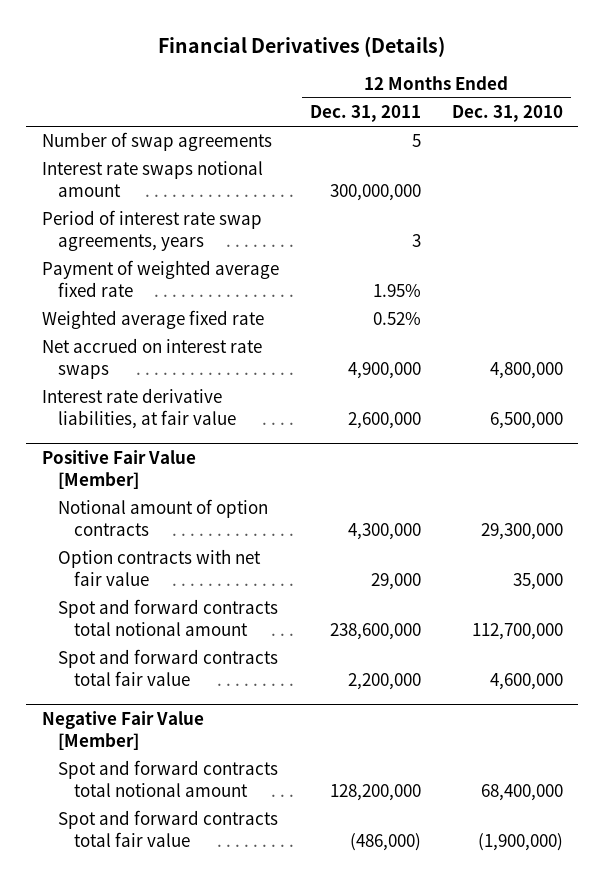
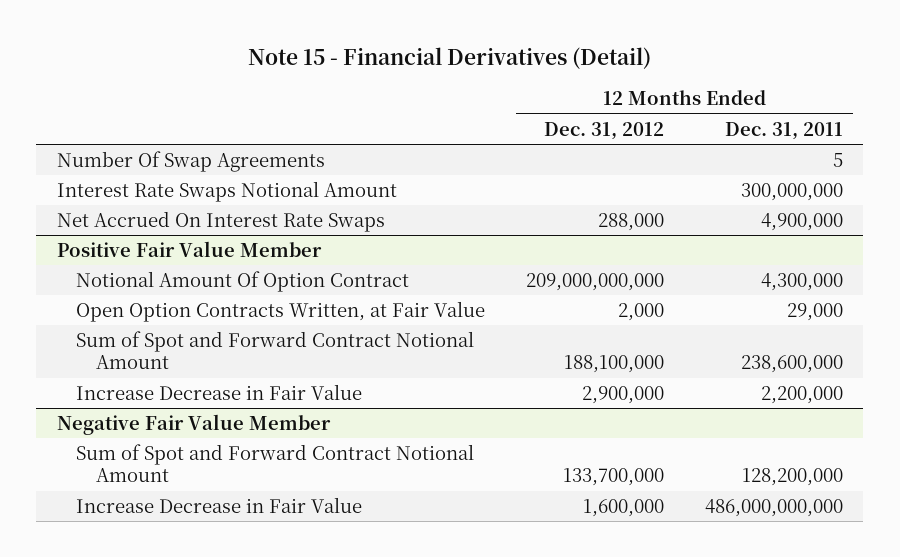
[158,35,446,57] Financial Derivatives (Details) -> [247,46,651,69] Note 15 - Financial Derivatives (Detail)
[451,105,563,123] Dec. 31, 2010 -> none
none -> [544,121,665,140] Dec. 31, 2012
[41,210,262,252] Period of interest rate swap agreements, years -> none
[41,260,279,298] Payment of weighted average fixed rate -> none
[41,310,264,330] Weighted average fixed rate -> none
[41,388,236,430] Interest rate derivative liabilities, at fair value -> none
[41,132,272,152] Number of swap agreements -> [56,150,325,172] Number Of Swap Agreements
[41,161,263,198] Interest rate swaps notional amount -> [56,180,397,202] Interest Rate Swaps Notional Amount
[41,338,262,380] Net accrued on interest rate swaps -> [56,210,385,232] Net Accrued On Interest Rate Swaps
[41,450,196,490] Positive Fair Value [Member] -> [56,240,322,257] Positive Fair Value Member
[57,499,268,537] Notional amount of option contracts -> [76,270,410,292] Notional Amount Of Option Contract
[57,549,261,587] Option contracts with net fair value -> [76,300,486,322] Open Option Contracts Written, at Fair Value
[57,599,278,637] Spot and forward contracts total notional amount -> [76,330,475,370] Sum of Spot and Forward Contract Notional Amount
[57,649,278,687] Spot and forward contracts total fair value -> [76,383,363,400] Increase Decrease in Fair Value
[41,711,204,751] Negative Fair Value [Member] -> [56,413,331,435] Negative Fair Value Member
[57,760,278,798] Spot and forward contracts total notional amount -> [76,443,475,483] Sum of Spot and Forward Contract Notional Amount
[57,810,278,848] Spot and forward contracts total fair value -> [76,496,363,513] Increase Decrease in Fair Value
[349,833,421,852] (486,000) -> [705,498,844,517] 486,000,000,000

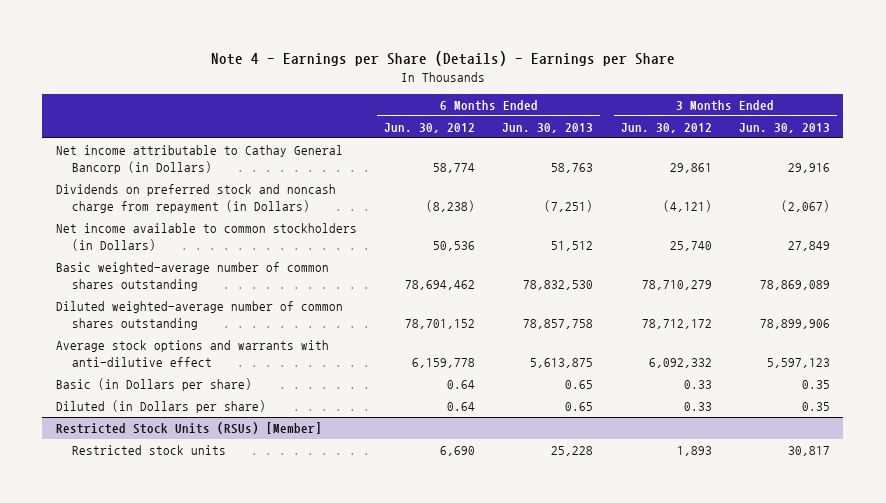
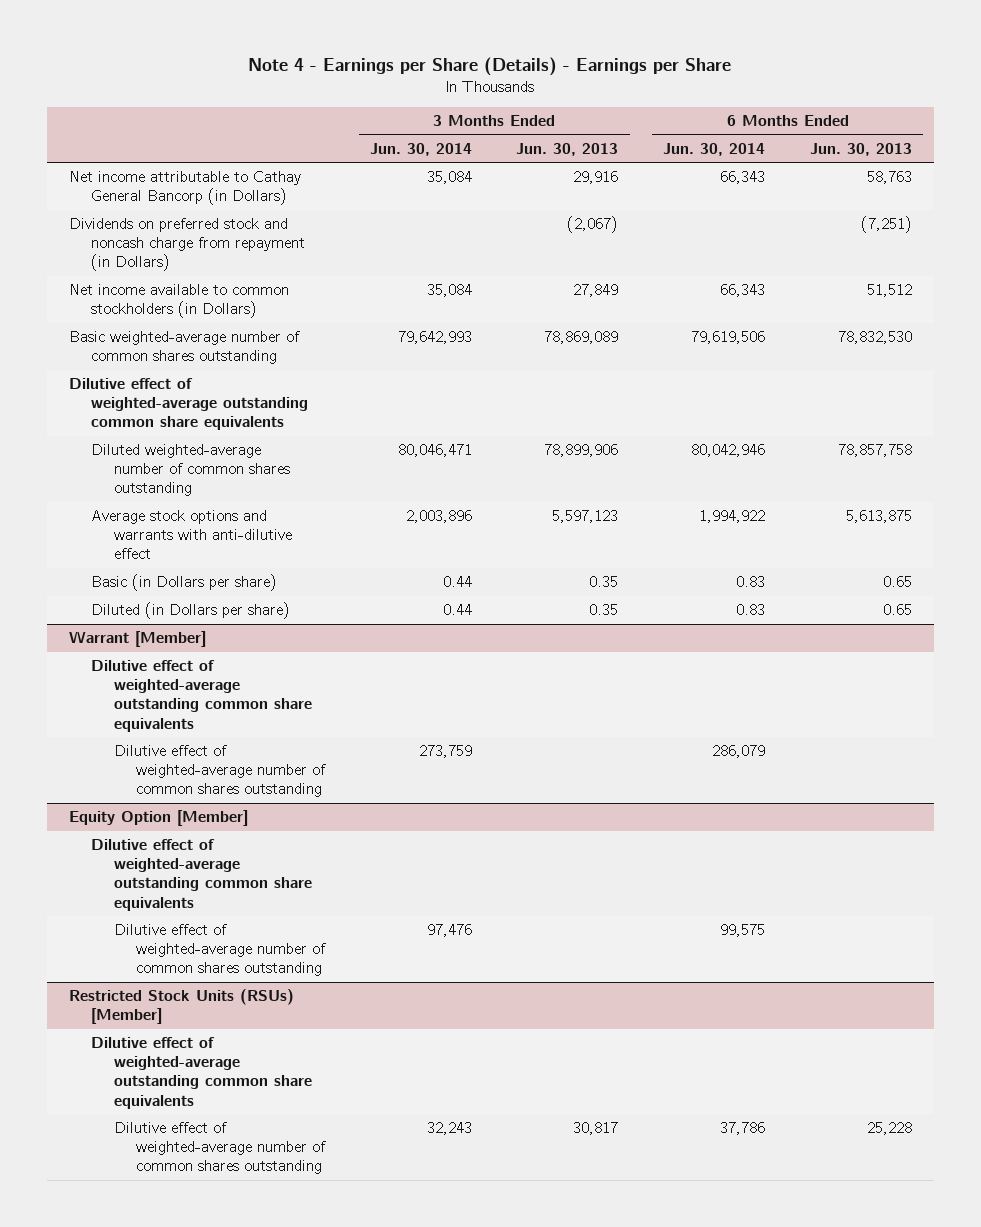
[384,123,476,134] Jun. 30, 2012 -> none
[620,123,712,134] Jun. 30, 2012 -> none
none -> [369,142,472,156] Jun. 30, 2014
none -> [663,142,766,156] Jun. 30, 2014
none -> [68,378,309,431] Dilutive effect of weighted-average outstanding common share equivalents
none -> [68,631,206,648] Warrant [Member]
none -> [91,660,312,732] Dilutive effect of weighted-average outstanding common share equivalents
none -> [113,745,326,798] Dilutive effect of weighted-average number of common shares outstanding
none -> [68,810,248,827] Equity Option [Member]
none -> [91,839,312,911] Dilutive effect of weighted-average outstanding common share equivalents
none -> [113,924,326,977] Dilutive effect of weighted-average number of common shares outstanding
none -> [91,1037,312,1109] Dilutive effect of weighted-average outstanding common share equivalents
[71,445,226,456] Restricted stock units -> [113,1122,326,1175] Dilutive effect of weighted-average number of common shares outstanding

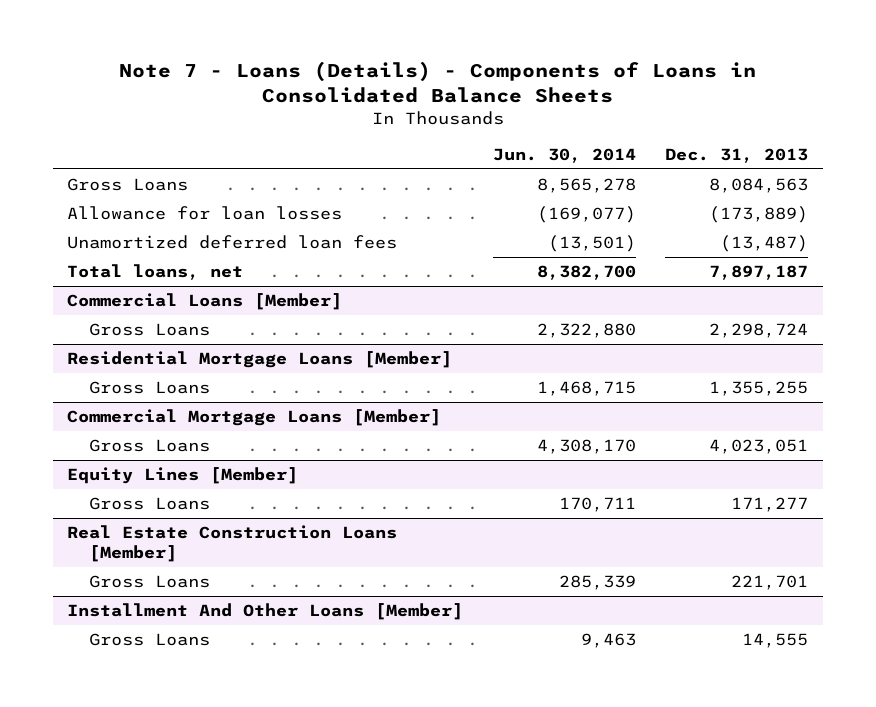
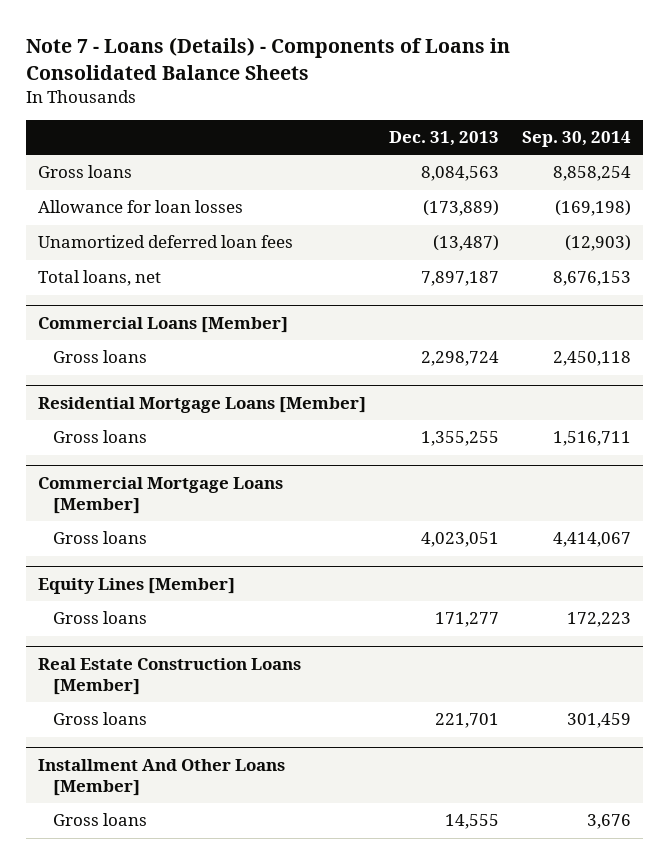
[492,147,636,163] Jun. 30, 2014 -> none
none -> [522,131,632,148] Sep. 30, 2014
[67,177,189,191] Gross Loans -> [37,165,132,179] Gross loans
[89,322,211,336] Gross Loans -> [52,350,147,364] Gross loans
[89,380,211,394] Gross Loans -> [52,430,147,444] Gross loans
[89,438,211,452] Gross Loans -> [52,531,147,545] Gross loans
[89,496,211,510] Gross Loans -> [52,611,147,625] Gross loans
[89,574,211,588] Gross Loans -> [52,712,147,726] Gross loans
[89,632,211,646] Gross Loans -> [52,813,147,827] Gross loans

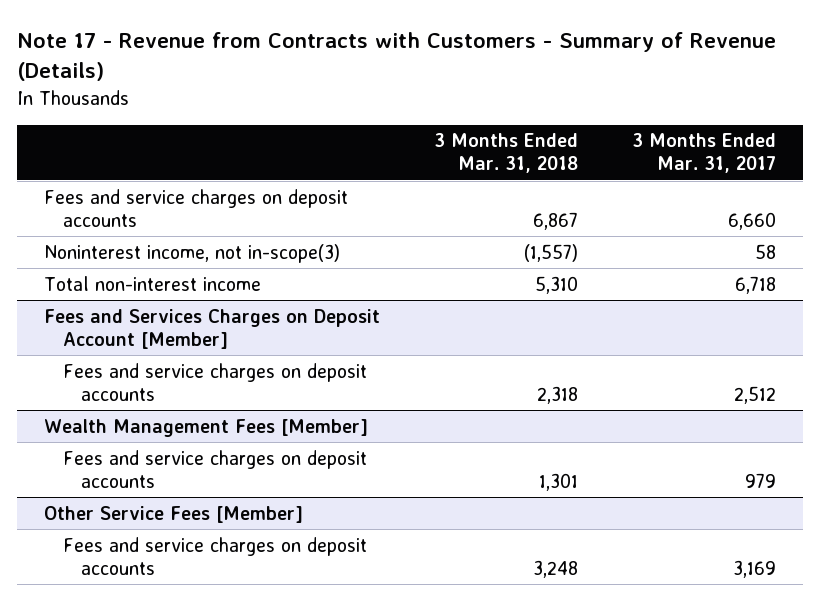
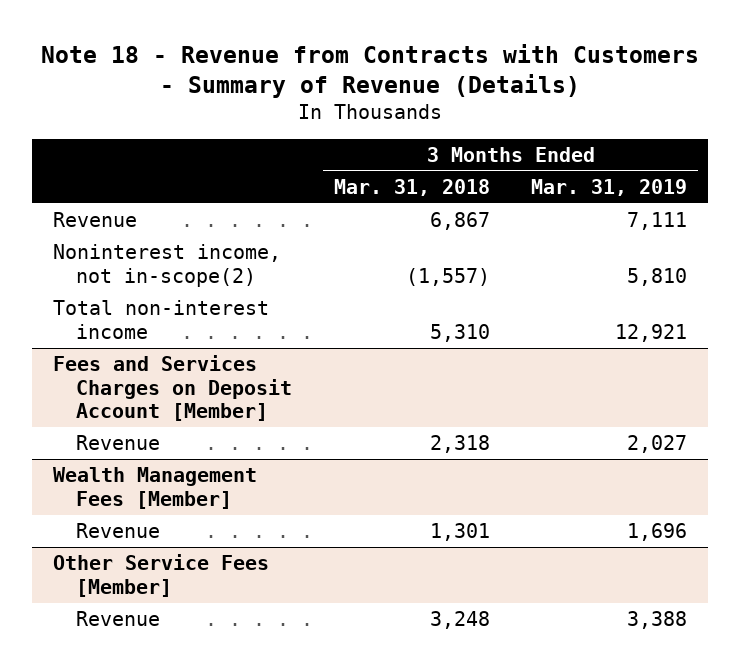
[17,31,777,82] Note 17 - Revenue from Contracts with Customers - Summary of Revenue (Details) -> [41,43,700,99] Note 18 - Revenue from Contracts with Customers - Summary of Revenue (Details)
[632,133,777,174] 3 Months Ended Mar. 31, 2017 -> none
none -> [531,179,688,197] Mar. 31, 2019
[44,188,349,227] Fees and service charges on deposit accounts -> [53,212,138,228] Revenue
[44,243,341,263] Noninterest income, not in-scope(3) -> [53,244,282,287] Noninterest income, not in-scope(2)
[62,362,367,401] Fees and service charges on deposit accounts -> [76,435,161,451] Revenue
[62,449,367,488] Fees and service charges on deposit accounts -> [76,523,161,539] Revenue
[62,536,367,575] Fees and service charges on deposit accounts -> [76,611,161,627] Revenue

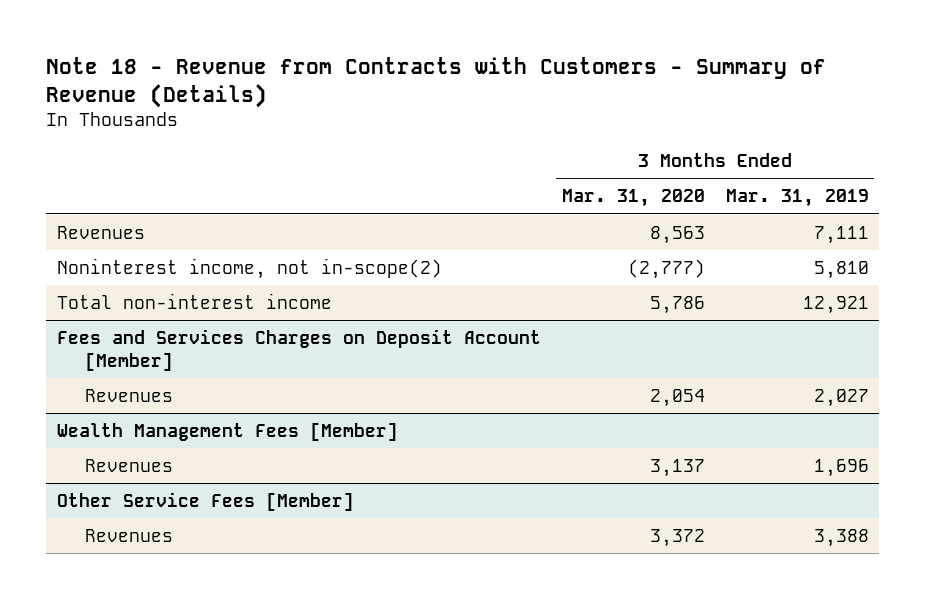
[333,179,490,197] Mar. 31, 2018 -> none
none -> [561,189,705,208] Mar. 31, 2020
[53,212,138,228] Revenue -> [56,225,145,239] Revenues
[76,435,161,451] Revenue -> [84,388,173,402] Revenues
[76,523,161,539] Revenue -> [84,458,173,472] Revenues
[76,611,161,627] Revenue -> [84,528,173,542] Revenues

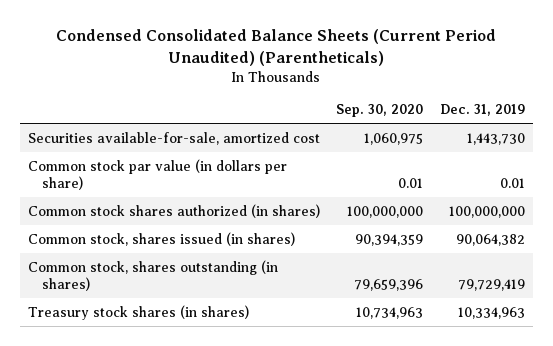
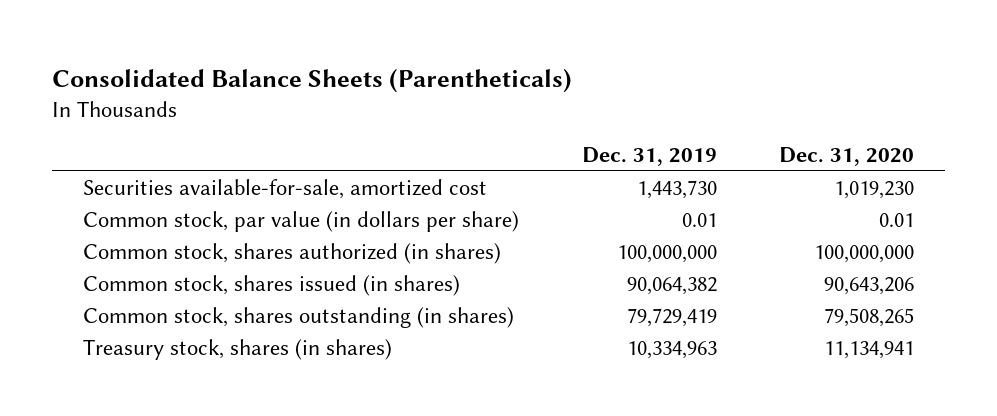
[56,29,497,66] Condensed Consolidated Balance Sheets (Current Period Unaudited) (Parentheticals) -> [52,67,573,93] Consolidated Balance Sheets (Parentheticals)
[336,104,424,118] Sep. 30, 2020 -> none
none -> [778,147,914,167] Dec. 31, 2020
[27,158,287,190] Common stock par value (in dollars per share) -> [83,211,520,233] Common stock, par value (in dollars per share)
[27,203,320,218] Common stock shares authorized (in shares) -> [83,243,502,265] Common stock, shares authorized (in shares)
[27,304,249,320] Treasury stock shares (in shares) -> [83,339,393,361] Treasury stock, shares (in shares)

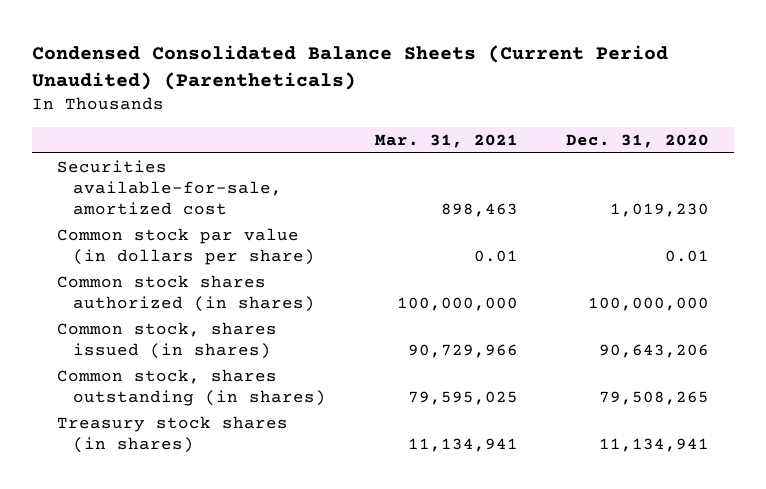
[52,67,573,93] Consolidated Balance Sheets (Parentheticals) -> [32,45,669,90] Condensed Consolidated Balance Sheets (Current Period Unaudited) (Parentheticals)
[581,147,717,167] Dec. 31, 2019 -> none
none -> [374,133,518,148] Mar. 31, 2021
[83,211,520,233] Common stock, par value (in dollars per share) -> [56,228,316,266] Common stock par value (in dollars per share)
[83,243,502,265] Common stock, shares authorized (in shares) -> [56,275,316,313] Common stock shares authorized (in shares)
[83,339,393,361] Treasury stock, shares (in shares) -> [56,416,288,454] Treasury stock shares (in shares)

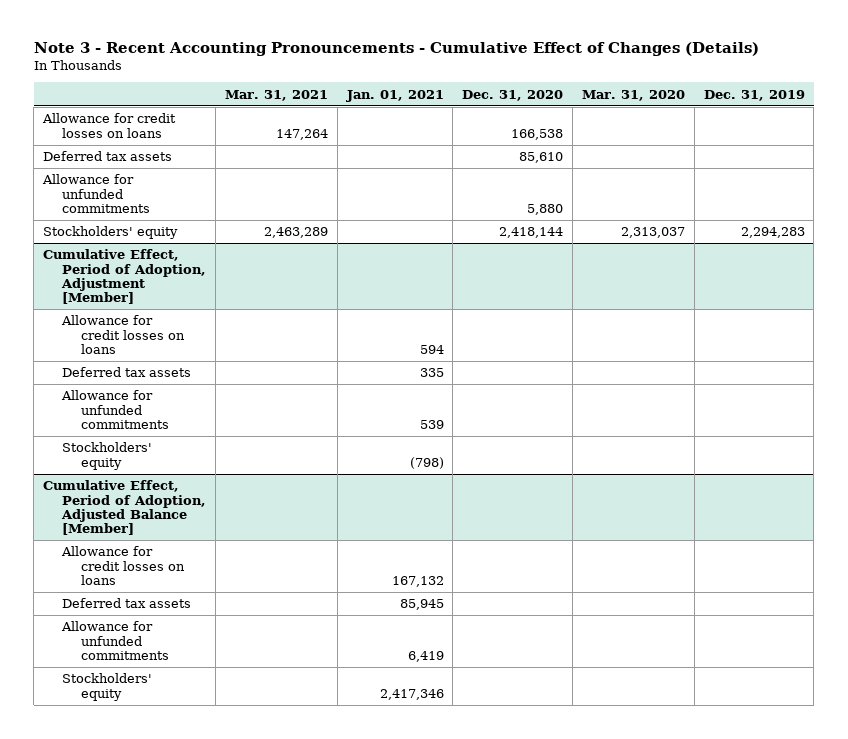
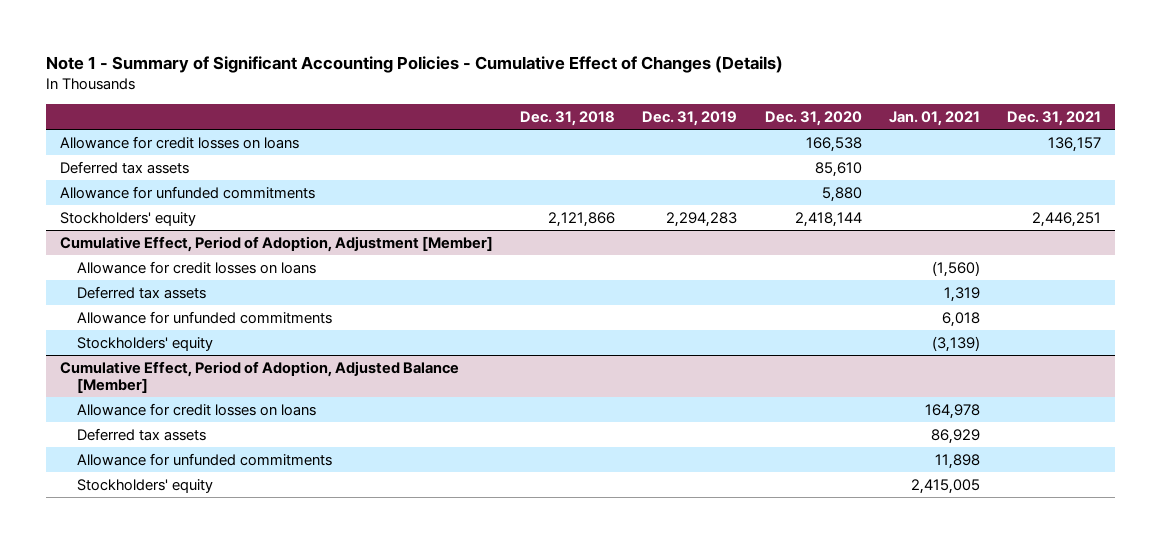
[33,42,759,57] Note 3 - Recent Accounting Pronouncements - Cumulative Effect of Changes (Details) -> [46,56,784,74] Note 1 - Summary of Significant Accounting Policies - Cumulative Effect of Changes (Details)
[224,89,328,101] Mar. 31, 2021 -> none
[581,89,685,101] Mar. 31, 2020 -> none
none -> [520,111,616,127] Dec. 31, 2018
none -> [1007,111,1102,127] Dec. 31, 2021
[419,344,444,354] 594 -> [931,260,980,277] (1,560)
[419,368,444,378] 335 -> [943,286,980,302] 1,319
[419,419,444,429] 539 -> [941,311,980,327] 6,018
[409,456,444,469] (798) -> [931,335,980,352] (3,139)
[391,575,444,587] 167,132 -> [924,403,980,419] 164,978
[399,599,444,611] 85,945 -> [930,428,980,444] 86,929
[407,650,444,662] 6,419 -> [934,453,980,469] 11,898
[379,688,444,700] 2,417,346 -> [910,478,980,494] 2,415,005

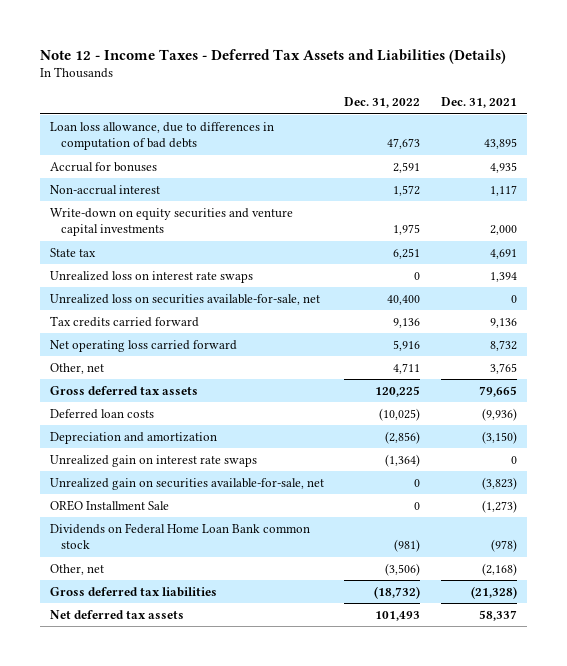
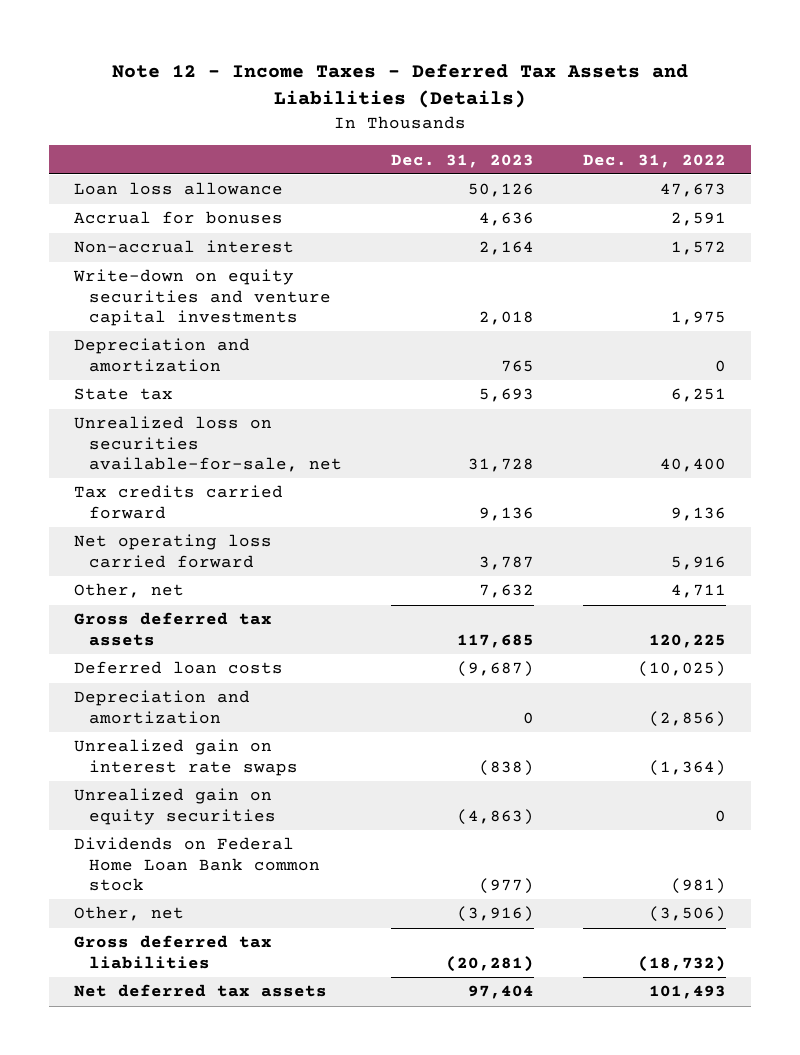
[440,97,517,109] Dec. 31, 2021 -> none
none -> [391,153,535,168] Dec. 31, 2023
[49,121,274,151] Loan loss allowance, due to differences in computation of bad debts -> [73,182,283,196] Loan loss allowance
none -> [73,338,250,372] Depreciation and amortization
[49,270,253,283] Unrealized loss on interest rate swaps -> none
[49,477,324,490] Unrealized gain on securities available-for-sale, net -> none
[49,499,169,511] OREO Installment Sale -> none
none -> [73,788,277,825] Unrealized gain on equity securities

